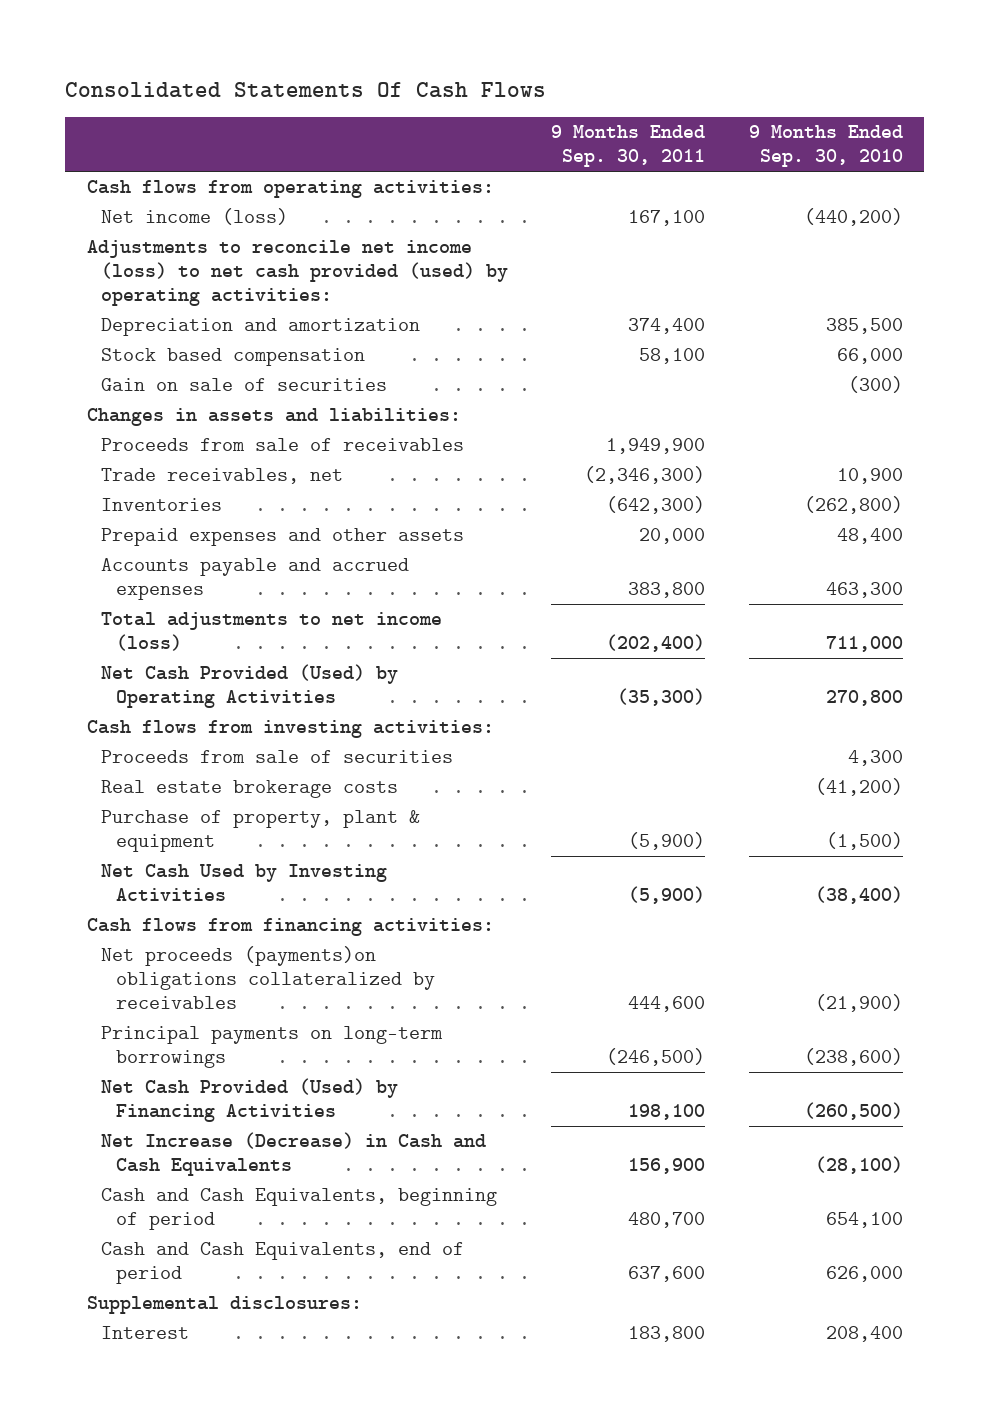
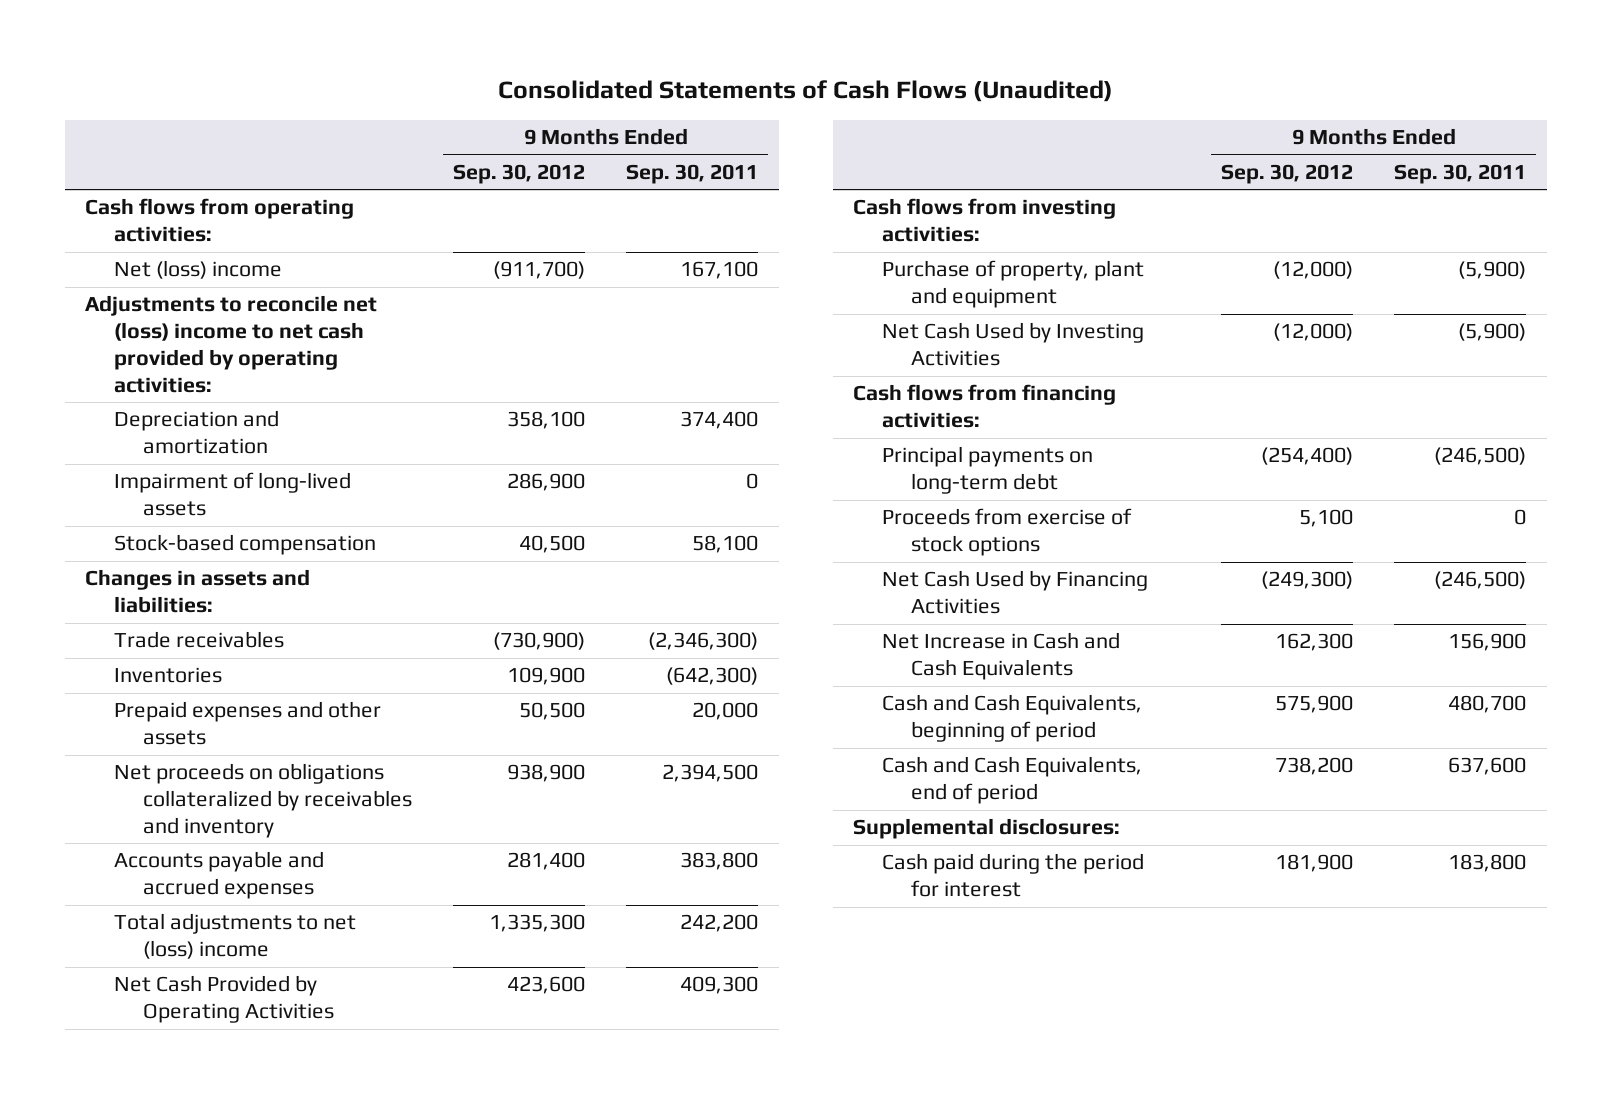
[65,81,547,98] Consolidated Statements Of Cash Flows -> [497,80,1113,103] Consolidated Statements of Cash Flows (Unaudited)
[748,125,903,168] 9 Months Ended Sep. 30, 2010 -> none
none -> [453,164,586,185] Sep. 30, 2012
[101,208,289,226] Net income (loss) -> [114,260,283,280] Net (loss) income
[86,240,509,306] Adjustments to reconcile net income (loss) to net cash provided (used) by operating activities: -> [85,295,378,393] Adjustments to reconcile net (loss) income to net cash provided by operating activities:
[101,378,388,392] Gain on sale of securities -> none
none -> [114,472,352,517] Impairment of long-lived assets
[101,348,366,367] Stock based compensation -> [114,534,377,556] Stock-based compensation
[101,438,465,452] Proceeds from sale of receivables -> none
[101,468,344,485] Trade receivables, net -> [114,631,285,649] Trade receivables
none -> [114,763,413,839] Net proceeds on obligations collateralized by receivables and inventory
[101,612,443,652] Total adjustments to net income (loss) -> [114,913,357,960] Total adjustments to net (loss) income
[606,634,706,653] (202,400) -> [680,914,759,933] 242,200
[101,664,399,709] Net Cash Provided (Used) by Operating Activities -> [114,975,335,1024] Net Cash Provided by Operating Activities
[617,688,706,707] (35,300) -> [680,976,759,995] 409,300
[101,750,454,764] Proceeds from sale of securities -> none
[101,780,399,799] Real estate brokerage costs -> none
[101,810,421,853] Purchase of property, plant & equipment -> [882,260,1145,309] Purchase of property, plant and equipment
[101,946,435,1009] Net proceeds (payments)on obligations collateralized by receivables -> none
[101,1026,444,1069] Principal payments on long-term borrowings -> [882,446,1094,495] Principal payments on long-term debt
none -> [882,508,1133,557] Proceeds from exercise of stock options
[101,1078,399,1123] Net Cash Provided (Used) by Financing Activities -> [882,570,1149,615] Net Cash Used by Financing Activities
[628,1104,706,1121] 198,100 -> [1434,571,1527,590] (246,500)
[101,1132,487,1177] Net Increase (Decrease) in Cash and Cash Equivalents -> [882,632,1121,681] Net Increase in Cash and Cash Equivalents
[101,1326,190,1340] Interest -> [882,853,1145,898] Cash paid during the period for interest

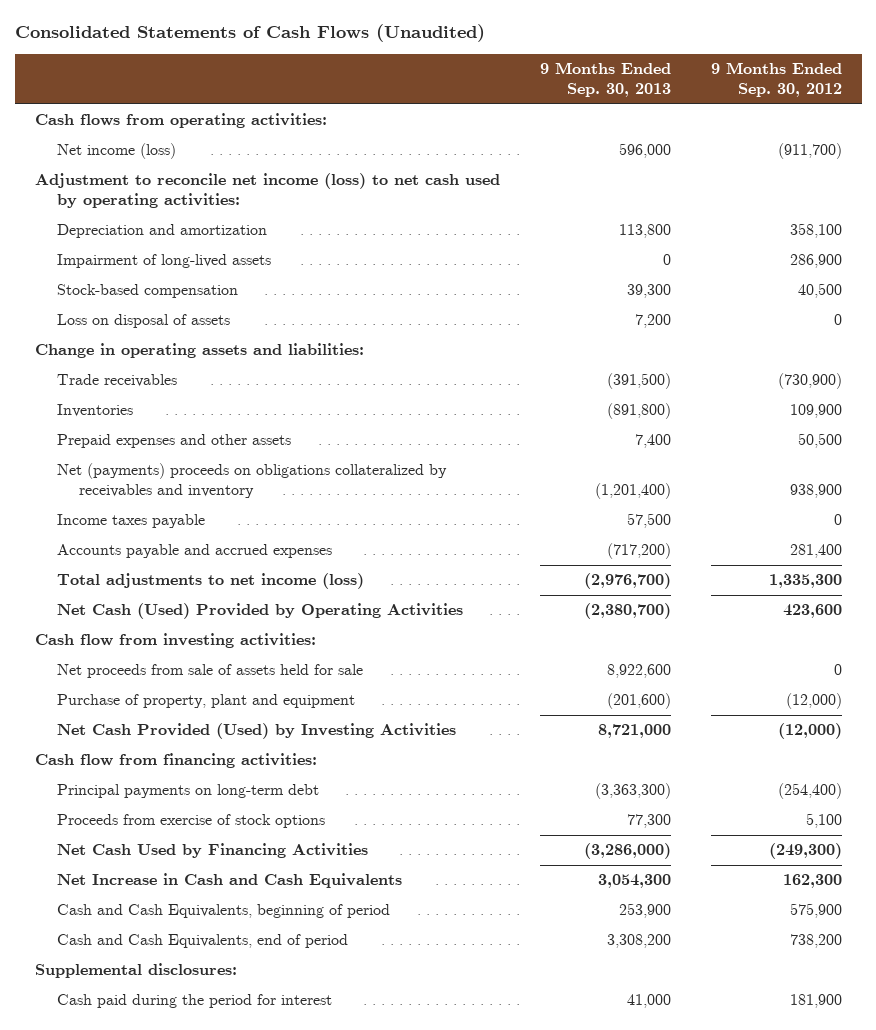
[626,164,759,185] Sep. 30, 2011 -> none
none -> [539,61,671,97] 9 Months Ended Sep. 30, 2013
[114,260,283,280] Net (loss) income -> [56,143,176,160] Net income (loss)
[85,295,378,393] Adjustments to reconcile net (loss) income to net cash provided by operating activities: -> [34,173,500,209] Adjustment to reconcile net income (loss) to net cash used by operating activities:
none -> [56,314,230,329] Loss on disposal of assets
[85,569,311,614] Changes in assets and liabilities: -> [34,343,364,359] Change in operating assets and liabilities:
[114,763,413,839] Net proceeds on obligations collateralized by receivables and inventory -> [56,463,447,499] Net (payments) proceeds on obligations collateralized by receivables and inventory
none -> [56,514,205,529] Income taxes payable
[114,913,357,960] Total adjustments to net (loss) income -> [56,573,364,590] Total adjustments to net income (loss)
[114,975,335,1024] Net Cash Provided by Operating Activities -> [56,603,463,620] Net Cash (Used) Provided by Operating Activities
[853,198,1117,243] Cash flows from investing activities: -> [34,633,316,649] Cash flow from investing activities:
none -> [56,664,363,679] Net proceeds from sale of assets held for sale
[882,322,1145,367] Net Cash Used by Investing Activities -> [56,723,456,740] Net Cash Provided (Used) by Investing Activities
[853,384,1117,429] Cash flows from financing activities: -> [34,753,317,769] Cash flow from financing activities:

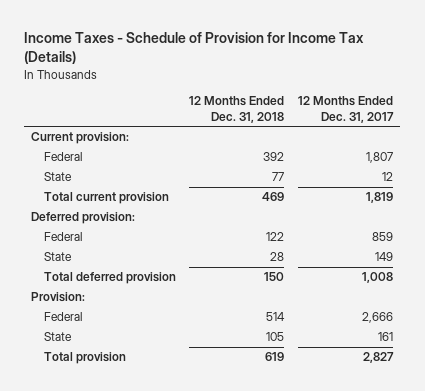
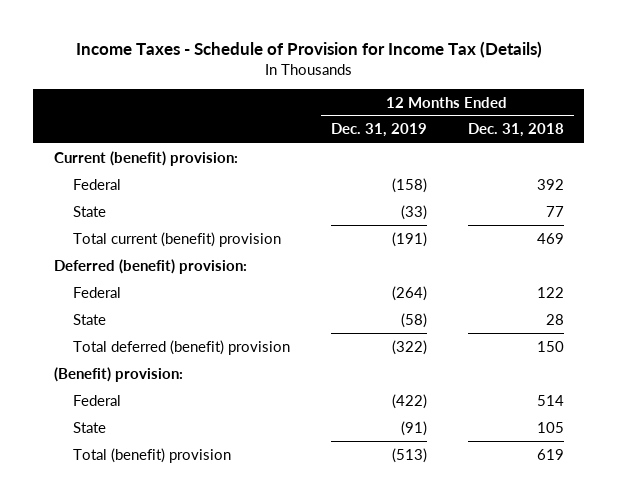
[298,96,395,123] 12 Months Ended Dec. 31, 2017 -> none
none -> [330,123,427,138] Dec. 31, 2019
[31,132,130,145] Current provision: -> [53,150,238,166] Current (benefit) provision:
[43,192,169,205] Total current provision -> [73,231,282,247] Total current (benefit) provision
[31,212,136,225] Deferred provision: -> [53,258,247,274] Deferred (benefit) provision:
[43,272,176,285] Total deferred provision -> [73,339,291,355] Total deferred (benefit) provision
[31,292,86,303] Provision: -> [53,366,183,382] (Benefit) provision:
[43,352,126,365] Total provision -> [73,447,232,463] Total (benefit) provision

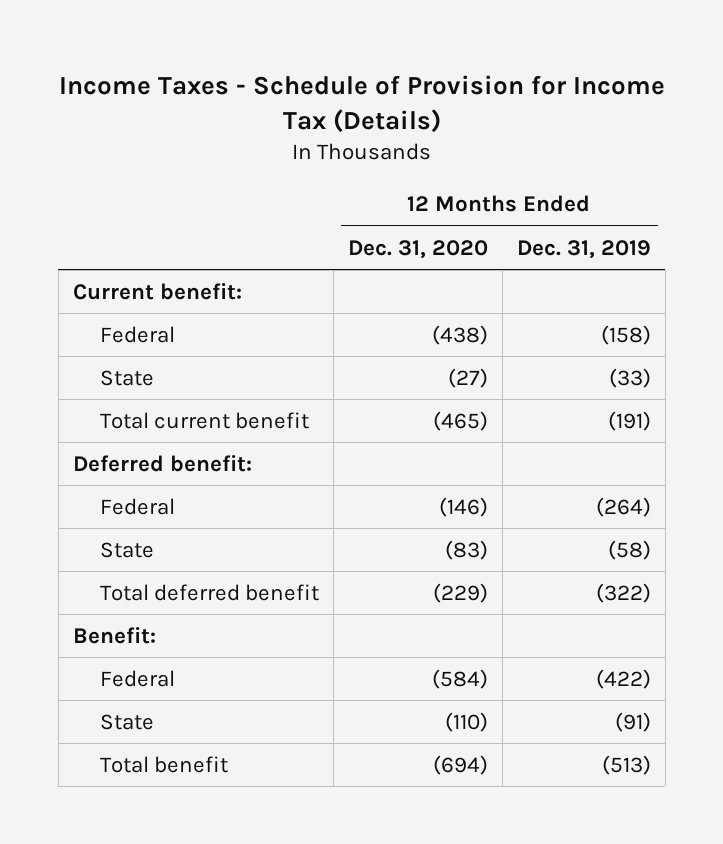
[467,123,564,138] Dec. 31, 2018 -> none
none -> [347,239,488,259] Dec. 31, 2020
[53,150,238,166] Current (benefit) provision: -> [72,282,242,300] Current benefit:
[73,231,282,247] Total current (benefit) provision -> [99,411,309,429] Total current benefit
[53,258,247,274] Deferred (benefit) provision: -> [72,454,252,472] Deferred benefit:
[73,339,291,355] Total deferred (benefit) provision -> [99,583,319,601] Total deferred benefit
[53,366,183,382] (Benefit) provision: -> [72,626,156,644] Benefit:
[73,447,232,463] Total (benefit) provision -> [99,755,228,773] Total benefit

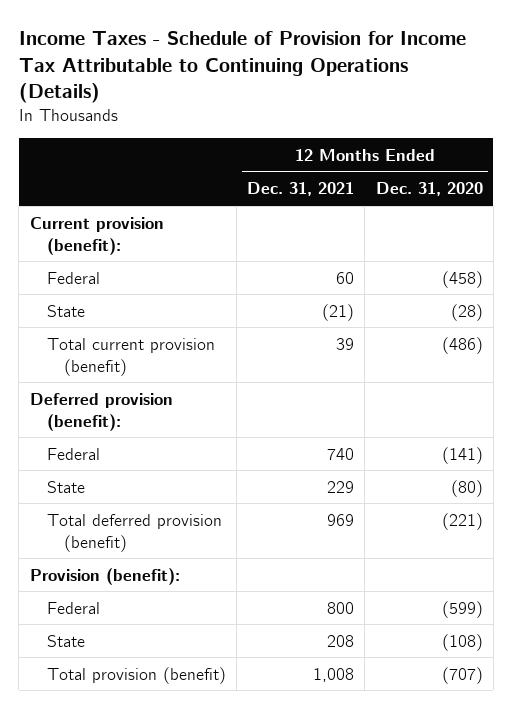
[58,74,665,133] Income Taxes - Schedule of Provision for Income Tax (Details) -> [18,31,466,104] Income Taxes - Schedule of Provision for Income Tax Attributable to Continuing Operations (Details)
[516,239,651,259] Dec. 31, 2019 -> none
none -> [247,182,355,197] Dec. 31, 2021
[72,282,242,300] Current benefit: -> [29,216,164,255] Current provision (benefit):
[431,324,488,345] (438) -> [441,270,483,288] (458)
[447,367,488,388] (27) -> [450,303,483,321] (28)
[99,411,309,429] Total current benefit -> [46,337,215,376] Total current provision (benefit)
[432,410,488,431] (465) -> [441,336,483,354] (486)
[72,454,252,472] Deferred benefit: -> [29,392,173,431] Deferred provision (benefit):
[438,496,488,517] (146) -> [441,446,483,464] (141)
[444,539,488,560] (83) -> [450,479,483,497] (80)
[99,583,319,601] Total deferred benefit -> [46,513,222,552] Total deferred provision (benefit)
[432,582,488,603] (229) -> [441,512,483,530] (221)
[72,626,156,644] Benefit: -> [29,567,180,585] Provision (benefit):
[431,668,488,689] (584) -> [441,600,483,618] (599)
[444,711,488,732] (110) -> [441,633,483,651] (108)
[99,755,228,773] Total benefit -> [46,666,226,684] Total provision (benefit)
[432,754,488,775] (694) -> [441,666,483,684] (707)

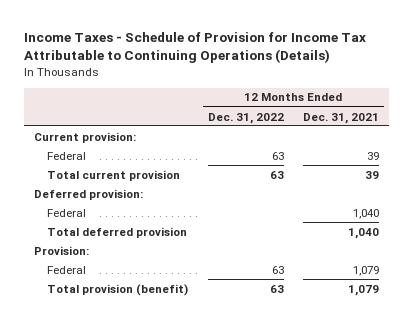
[375,182,483,197] Dec. 31, 2020 -> none
none -> [207,112,284,124] Dec. 31, 2022
[46,304,85,317] State -> none
[46,480,85,493] State -> none
[46,634,85,647] State -> none
[29,216,164,255] Current provision (benefit): -> [33,131,136,143] Current provision:
[336,271,355,284] 60 -> [367,151,380,160] 39
[46,337,215,376] Total current provision (benefit) -> [47,169,181,181] Total current provision
[29,392,173,431] Deferred provision (benefit): -> [33,188,143,200] Deferred provision:
[327,447,355,460] 740 -> [353,208,380,219] 1,040
[46,513,222,552] Total deferred provision (benefit) -> [47,226,188,238] Total deferred provision
[327,513,355,526] 969 -> [348,227,380,239] 1,040
[29,567,180,585] Provision (benefit): -> [33,245,89,255] Provision:
[327,601,355,614] 800 -> [353,265,380,276] 1,079
[313,667,355,682] 1,008 -> [348,284,380,296] 1,079

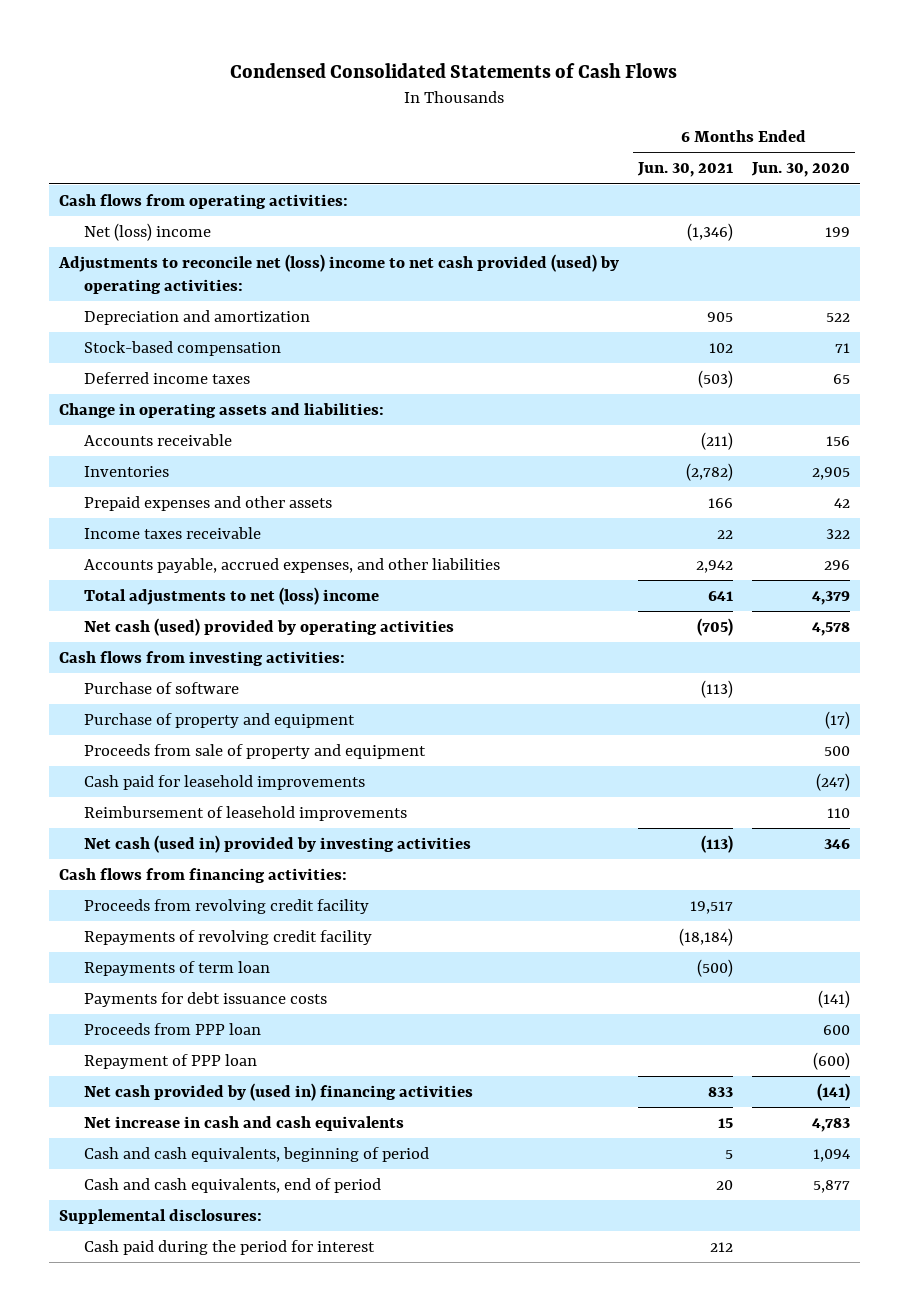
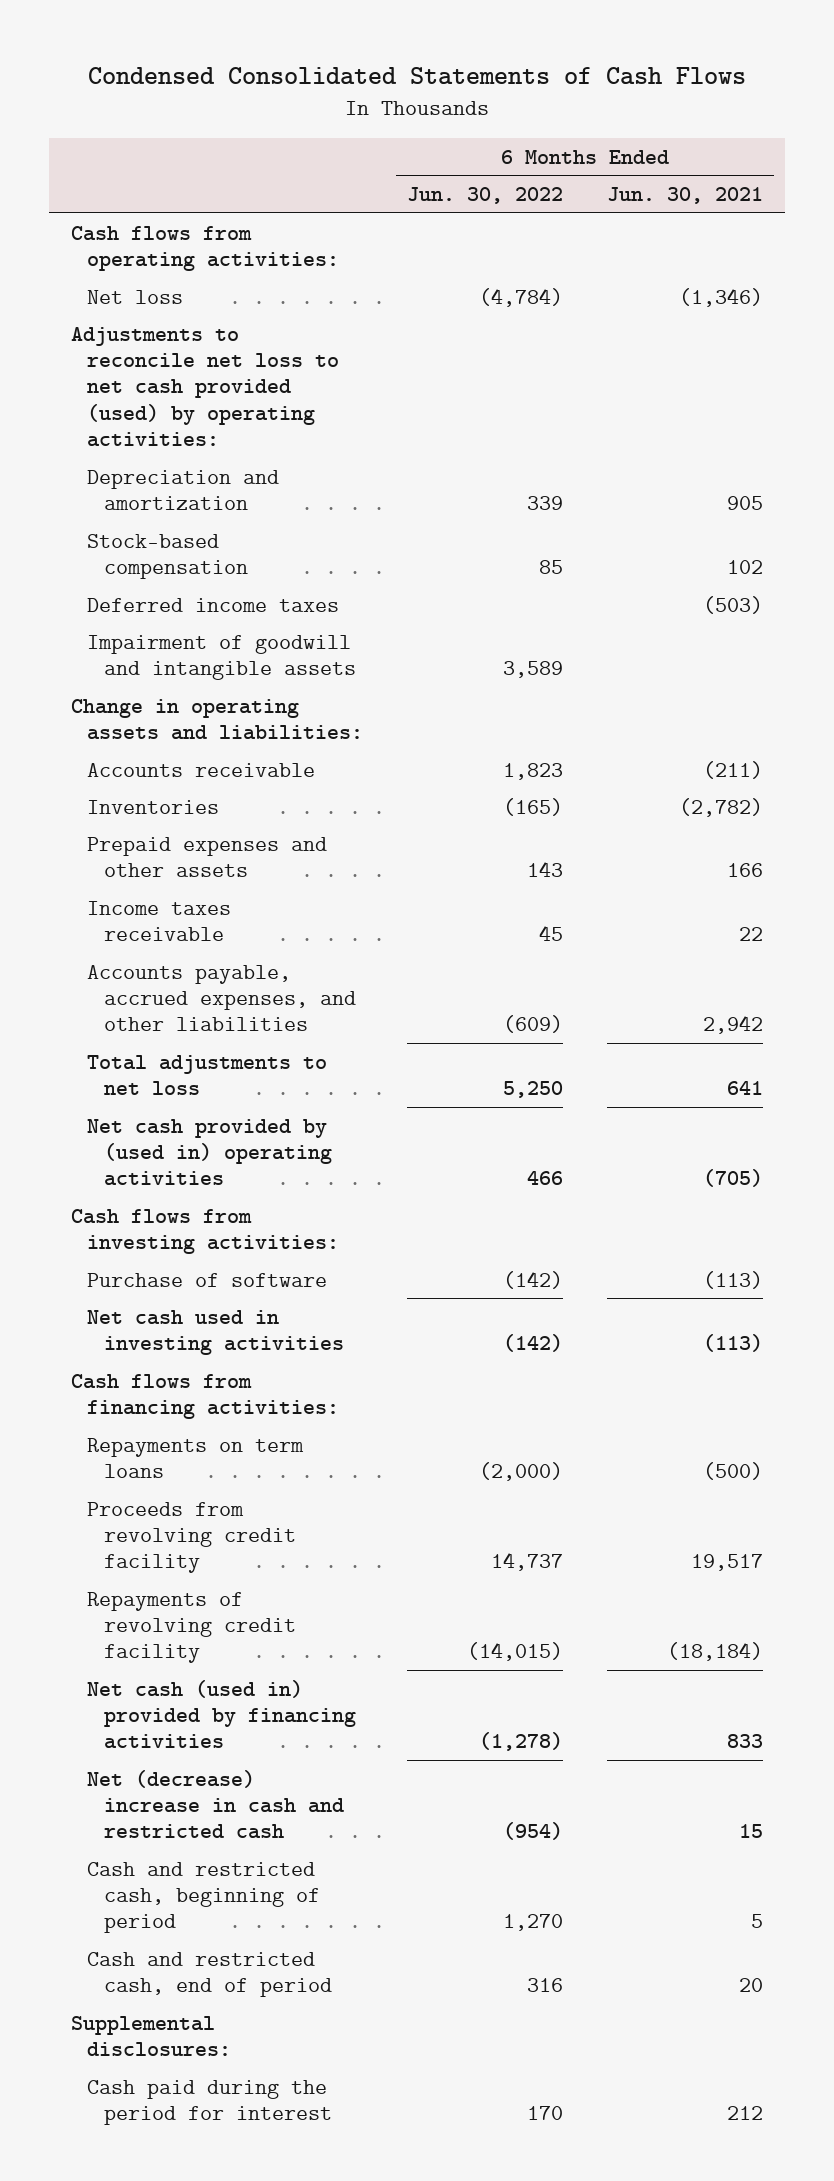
[751,162,851,178] Jun. 30, 2020 -> none
none -> [407,187,564,205] Jun. 30, 2022
[83,222,211,241] Net (loss) income -> [87,289,184,304] Net loss
[57,253,619,295] Adjustments to reconcile net (loss) income to net cash provided (used) by operating activities: -> [70,326,340,447] Adjustments to reconcile net loss to net cash provided (used) by operating activities:
none -> [87,634,356,680] Impairment of goodwill and intangible assets
[83,586,379,605] Total adjustments to net (loss) income -> [87,1054,328,1095] Total adjustments to net loss
[83,617,454,636] Net cash (used) provided by operating activities -> [87,1118,332,1187] Net cash provided by (used in) operating activities
[83,712,355,728] Purchase of property and equipment -> none
[83,743,426,759] Proceeds from sale of property and equipment -> none
[83,774,365,790] Cash paid for leasehold improvements -> none
[83,805,407,821] Reimbursement of leasehold improvements -> none
[83,834,471,853] Net cash (used in) provided by investing activities -> [87,1309,344,1355] Net cash used in investing activities
none -> [87,1437,305,1478] Repayments on term loans
[83,960,270,976] Repayments of term loan -> none
[83,991,327,1007] Payments for debt issuance costs -> none
[83,1022,261,1035] Proceeds from PPP loan -> none
[83,1053,257,1069] Repayment of PPP loan -> none
[83,1082,473,1101] Net cash provided by (used in) financing activities -> [87,1679,356,1750] Net cash (used in) provided by financing activities
[83,1115,404,1131] Net increase in cash and cash equivalents -> [87,1769,344,1840] Net (decrease) increase in cash and restricted cash
[83,1146,429,1162] Cash and cash equivalents, beginning of period -> [87,1861,320,1934] Cash and restricted cash, beginning of period
[83,1177,381,1193] Cash and cash equivalents, end of period -> [87,1951,332,1997] Cash and restricted cash, end of period

